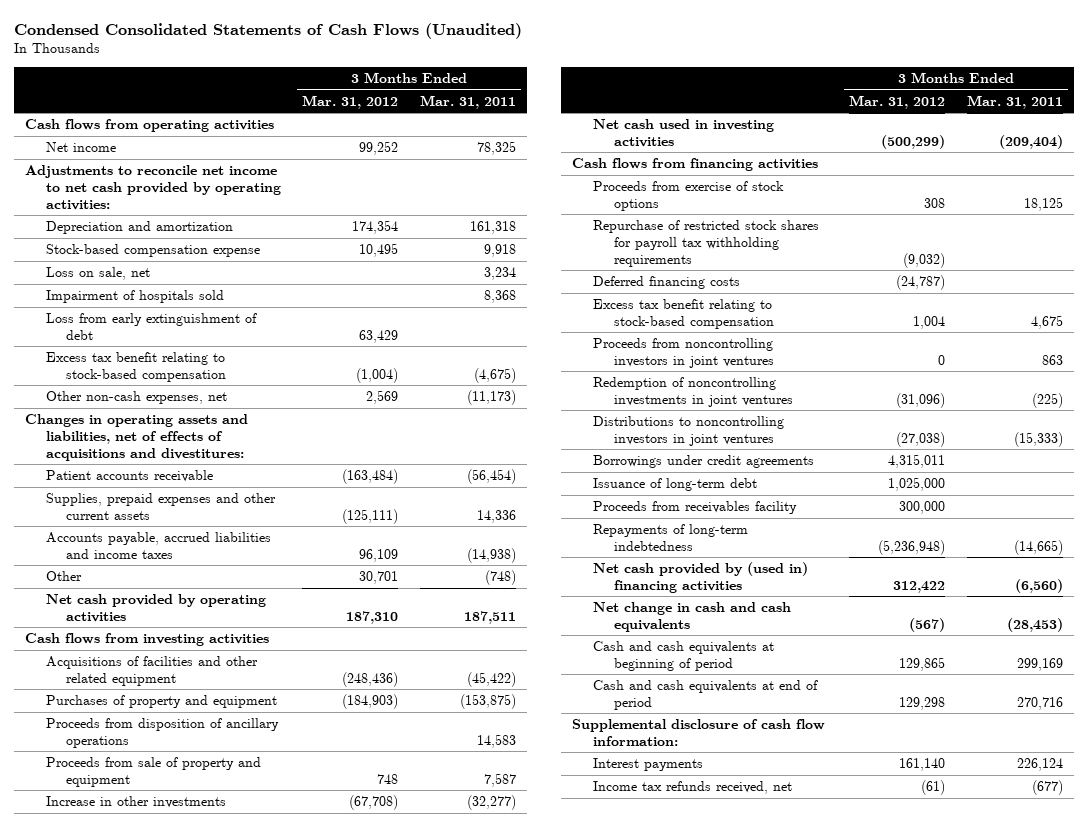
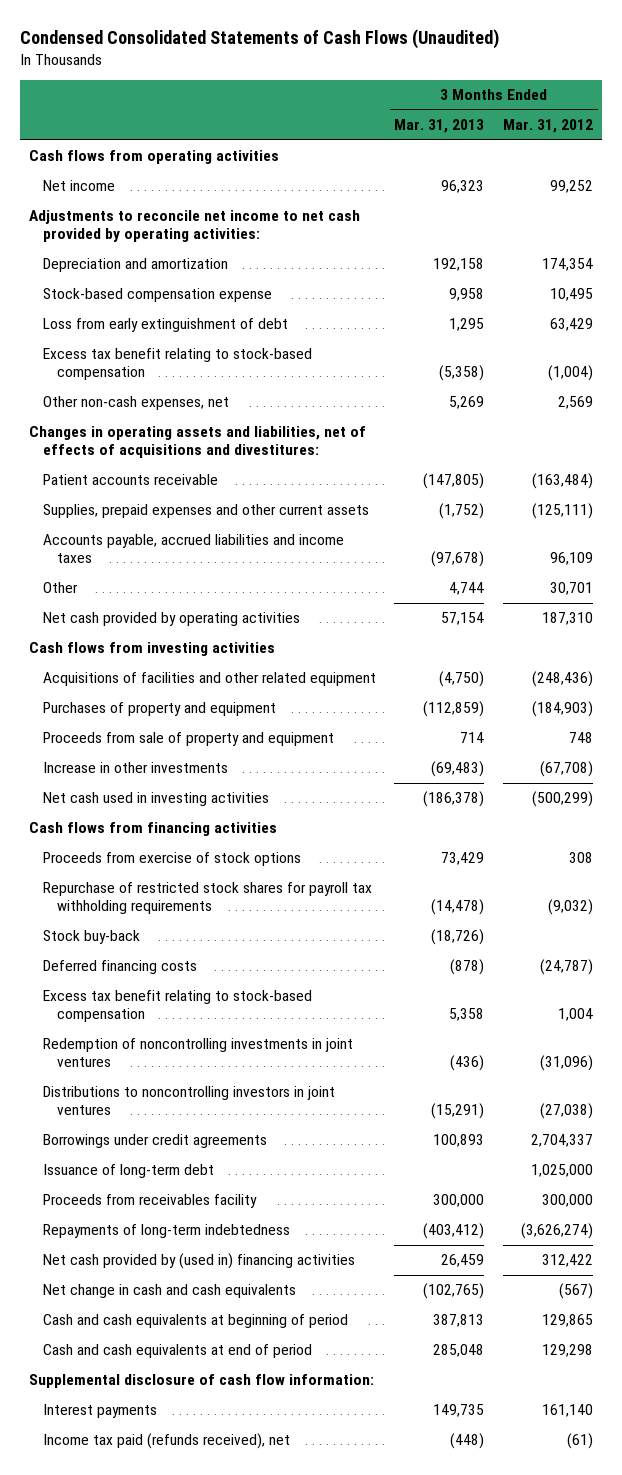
[419,94,516,109] Mar. 31, 2011 -> none
none -> [394,119,485,134] Mar. 31, 2013
[45,267,150,281] Loss on sale, net -> none
[45,290,224,304] Impairment of hospitals sold -> none
[45,718,279,748] Proceeds from disposition of ancillary operations -> none
none -> [42,930,140,945] Stock buy-back
[592,338,774,368] Proceeds from noncontrolling investors in joint ventures -> none
[888,454,946,469] 4,315,011 -> [531,1134,594,1148] 2,704,337
[878,539,946,555] (5,236,948) -> [521,1223,594,1240] (3,626,274)
[592,781,792,795] Income tax refunds received, net -> [42,1433,290,1450] Income tax paid (refunds received), net

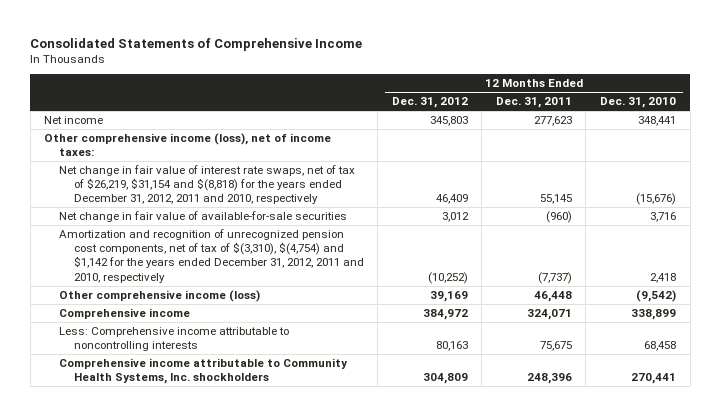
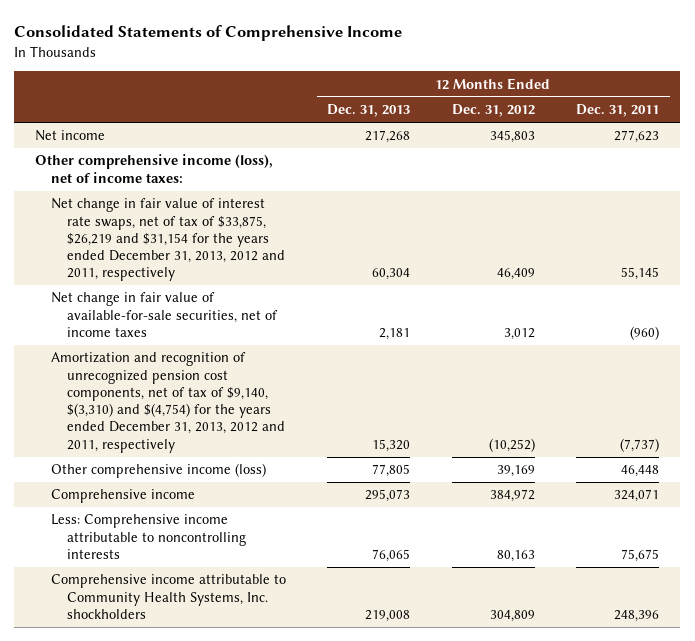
[599,97,676,109] Dec. 31, 2010 -> none
none -> [327,104,411,118] Dec. 31, 2013
[58,164,355,205] Net change in fair value of interest rate swaps, net of tax of $26,219, $31,154 and $(8,818) for the years ended December 31, 2012, 2011 and 2010, respectively -> [50,198,285,282] Net change in fair value of interest rate swaps, net of tax of $33,875, $26,219 and $31,154 for the years ended December 31, 2013, 2012 and 2011, respectively
[58,210,347,222] Net change in fair value of available-for-sale securities -> [50,292,278,337] Net change in fair value of available-for-sale securities, net of income taxes
[58,228,364,283] Amortization and recognition of unrecognized pension cost components, net of tax of $(3,310), $(4,754) and $1,142 for the years ended December 31, 2012, 2011 and 2010, respectively -> [50,352,285,453] Amortization and recognition of unrecognized pension cost components, net of tax of $9,140, $(3,310) and $(4,754) for the years ended December 31, 2013, 2012 and 2011, respectively

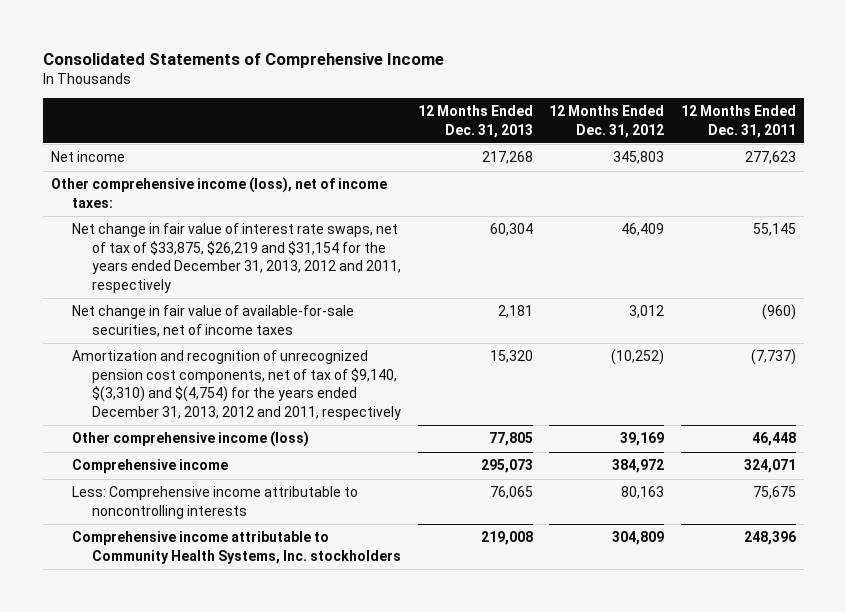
[50,574,286,619] Comprehensive income attributable to Community Health Systems, Inc. shockholders -> [71,531,402,564] Comprehensive income attributable to Community Health Systems, Inc. stockholders

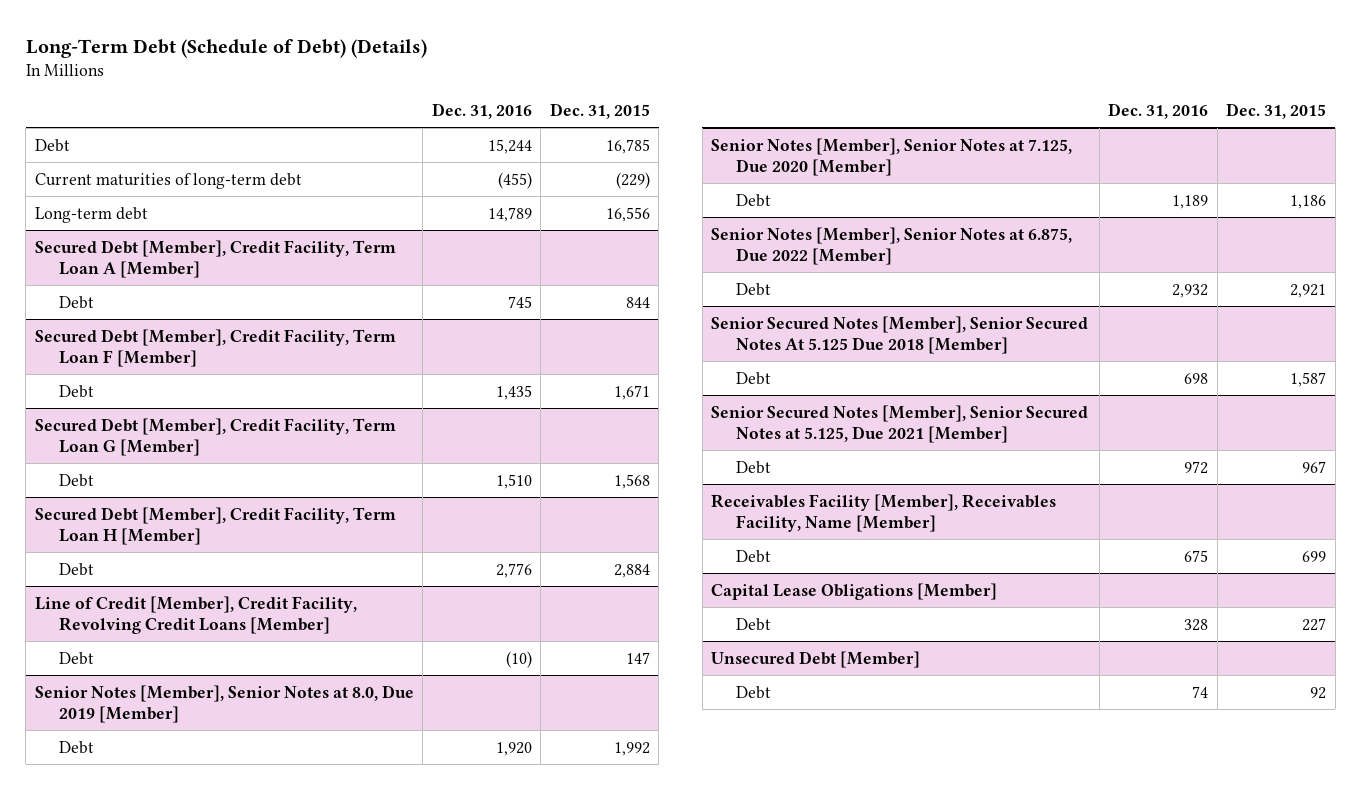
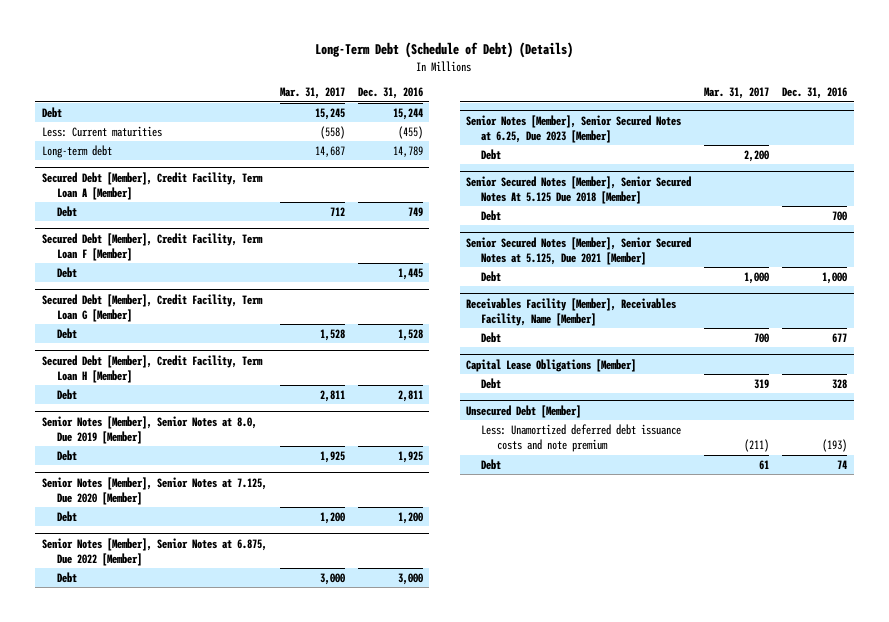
[549,102,650,119] Dec. 31, 2015 -> none
none -> [279,87,345,100] Mar. 31, 2017
[34,172,302,189] Current maturities of long-term debt -> [41,125,162,137] Less: Current maturities
[507,295,532,308] 745 -> [407,206,423,216] 749
[495,384,532,400] 1,435 -> [397,267,423,280] 1,445
[495,473,532,489] 1,510 -> [397,328,423,341] 1,528
[34,595,357,634] Line of Credit [Member], Credit Facility, Revolving Credit Loans [Member] -> none
[59,651,95,665] Debt -> none
[495,562,532,578] 2,776 -> [397,389,423,402] 2,811
[495,741,532,756] 1,920 -> [397,450,423,463] 1,925
[1172,194,1209,209] 1,189 -> [397,511,423,524] 1,200
[1172,283,1209,298] 2,932 -> [397,572,423,585] 3,000
none -> [466,114,682,144] Senior Notes [Member], Senior Secured Notes at 6.25, Due 2023 [Member]
none -> [481,148,502,160] Debt
[1184,372,1209,384] 698 -> [832,210,848,221] 700
[1184,460,1209,474] 972 -> [822,271,848,284] 1,000
[1184,549,1209,562] 675 -> [832,332,848,343] 677
none -> [481,423,682,453] Less: Unamortized deferred debt issuance costs and note premium

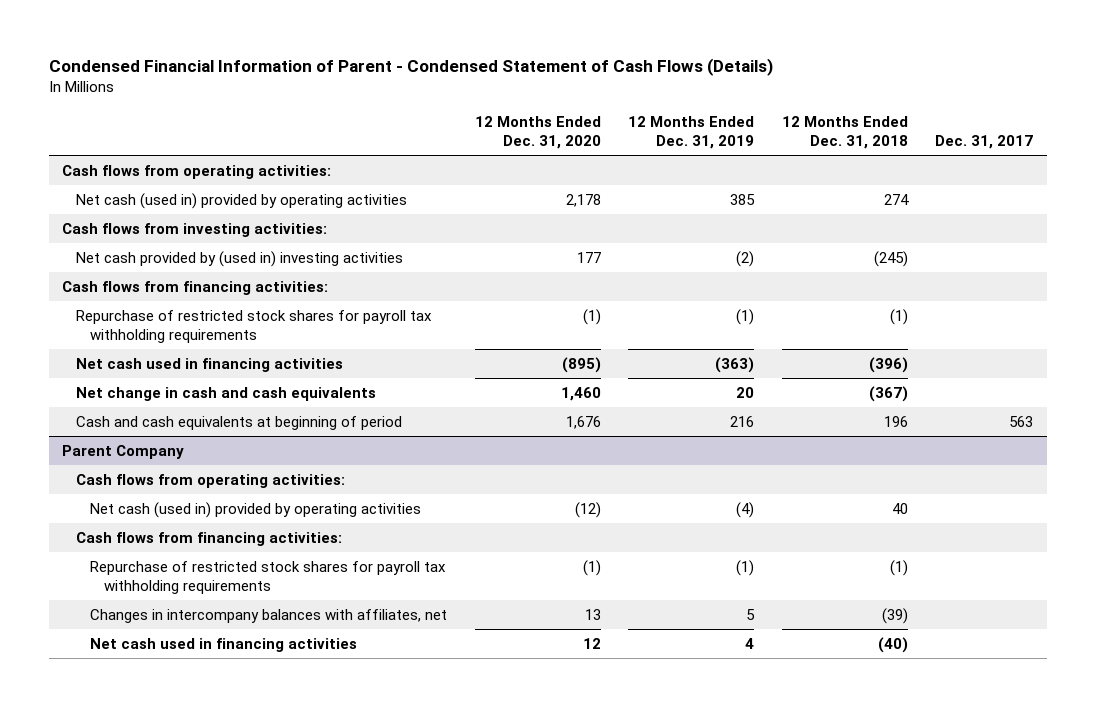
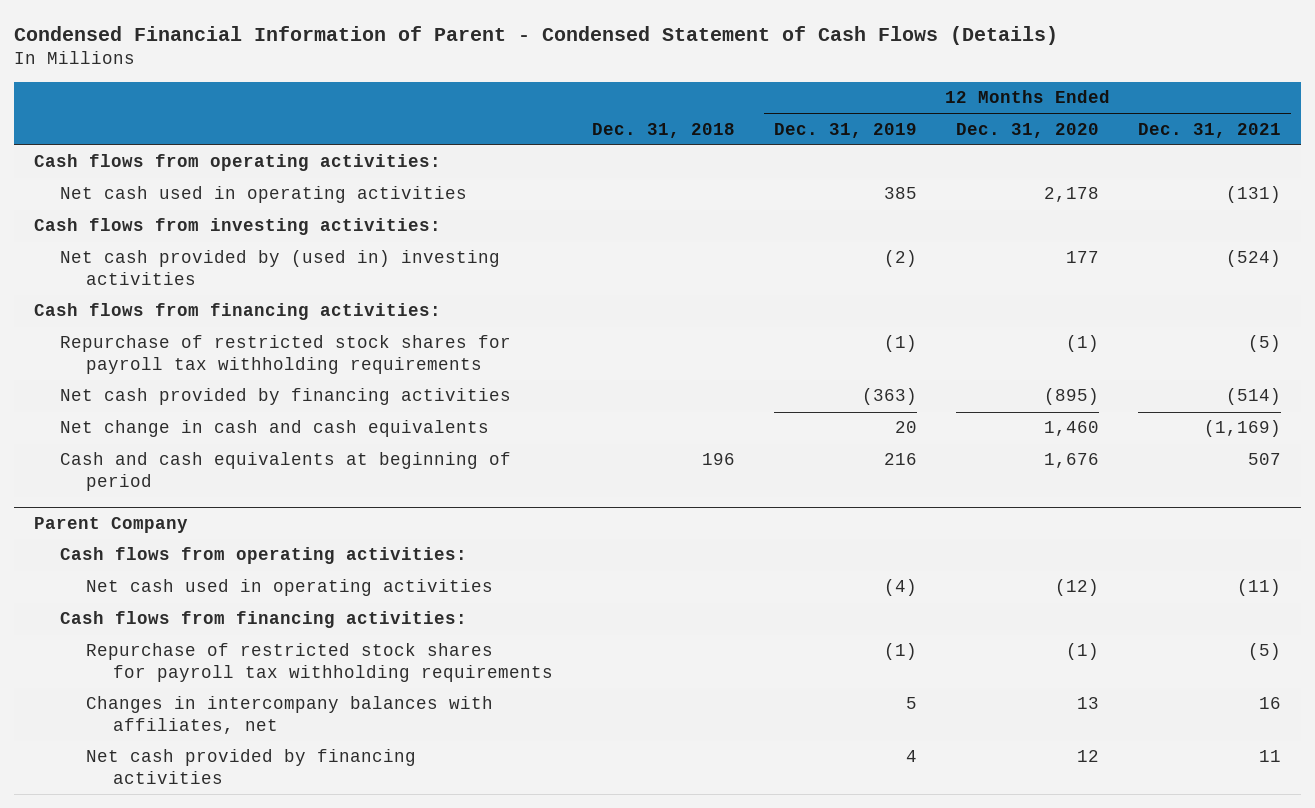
[781,115,908,149] 12 Months Ended Dec. 31, 2018 -> none
[935,134,1034,149] Dec. 31, 2017 -> none
none -> [591,122,735,138] Dec. 31, 2018
none -> [1138,122,1282,138] Dec. 31, 2021
[76,192,408,209] Net cash (used in) provided by operating activities -> [60,186,468,204] Net cash used in operating activities
[76,357,344,372] Net cash used in financing activities -> [60,388,512,406] Net cash provided by financing activities
[90,501,422,518] Net cash (used in) provided by operating activities -> [86,579,494,597] Net cash used in operating activities
[90,637,358,652] Net cash used in financing activities -> [86,749,417,785] Net cash provided by financing activities

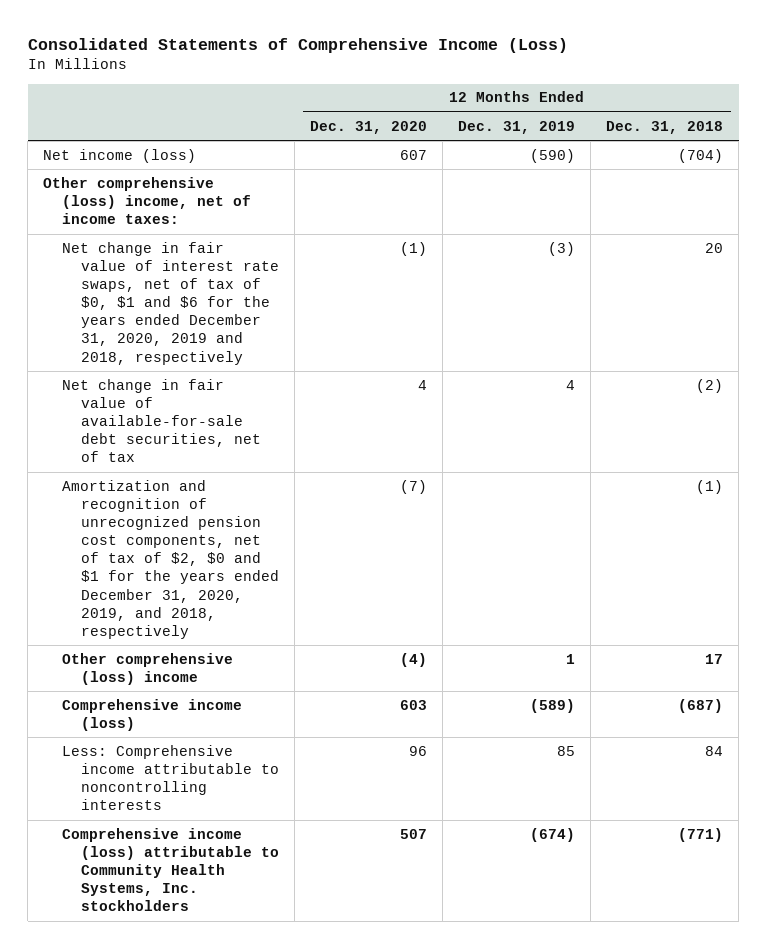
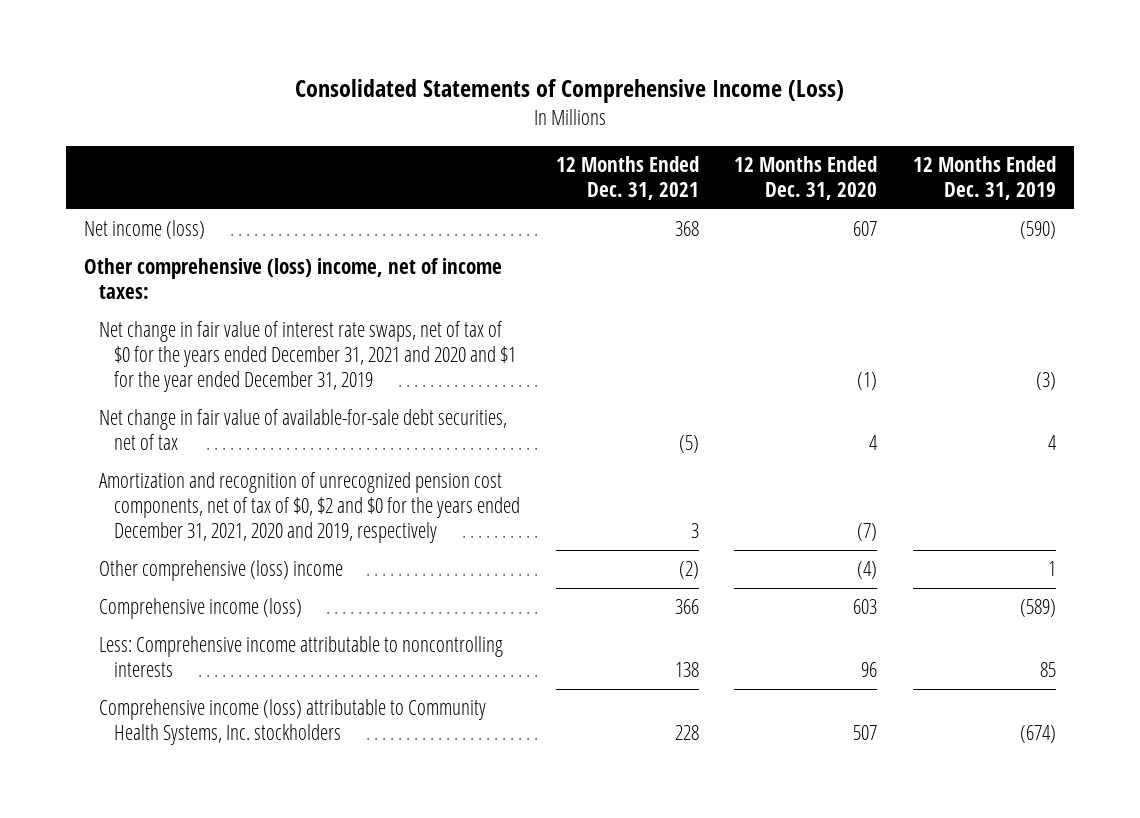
[606,120,724,134] Dec. 31, 2018 -> none
none -> [555,156,699,200] 12 Months Ended Dec. 31, 2021
[62,241,280,365] Net change in fair value of interest rate swaps, net of tax of $0, $1 and $6 for the years ended December 31, 2020, 2019 and 2018, respectively -> [98,321,517,392] Net change in fair value of interest rate swaps, net of tax of $0 for the years ended December 31, 2021 and 2020 and $1 for the year ended December 31, 2019
[62,479,280,639] Amortization and recognition of unrecognized pension cost components, net of tax of $2, $0 and $1 for the years ended December 31, 2020, 2019, and 2018, respectively -> [98,472,521,543] Amortization and recognition of unrecognized pension cost components, net of tax of $0, $2 and $0 for the years ended December 31, 2021, 2020 and 2019, respectively

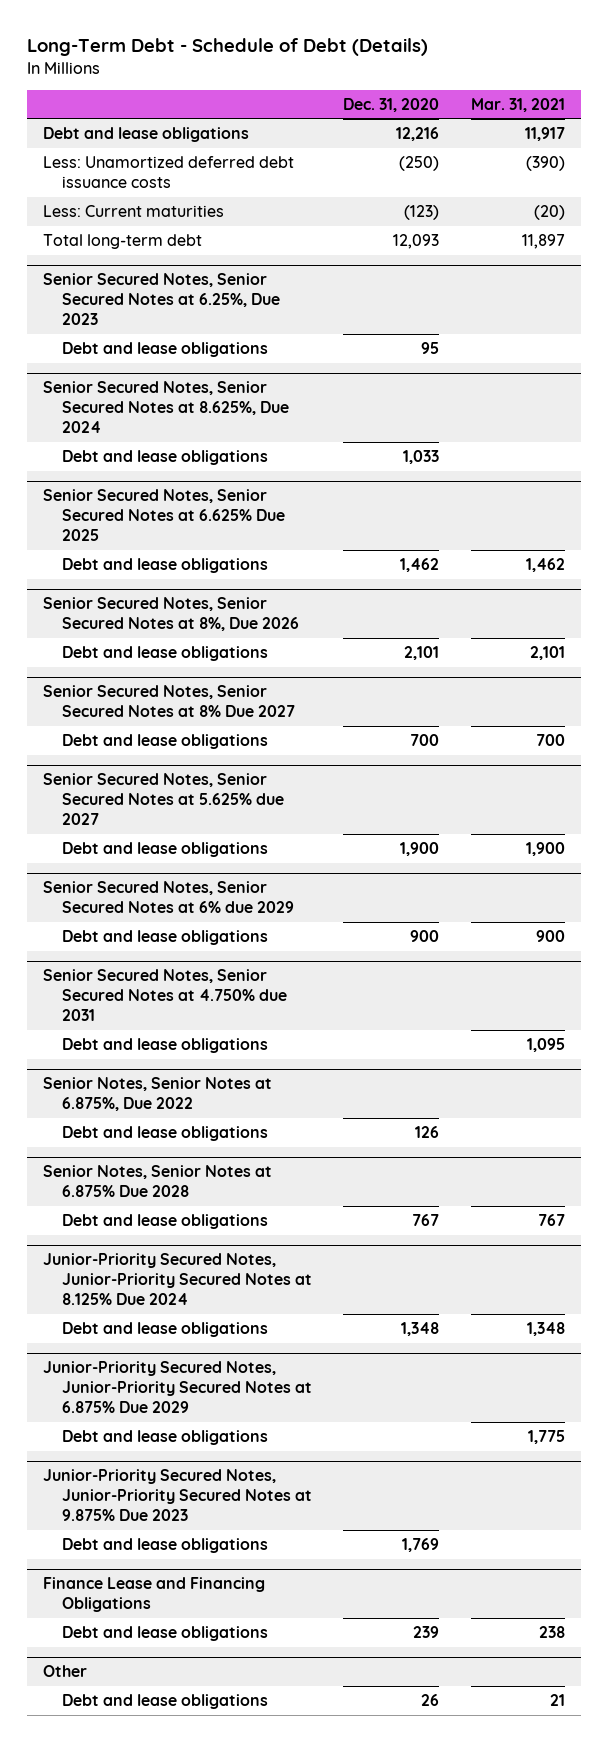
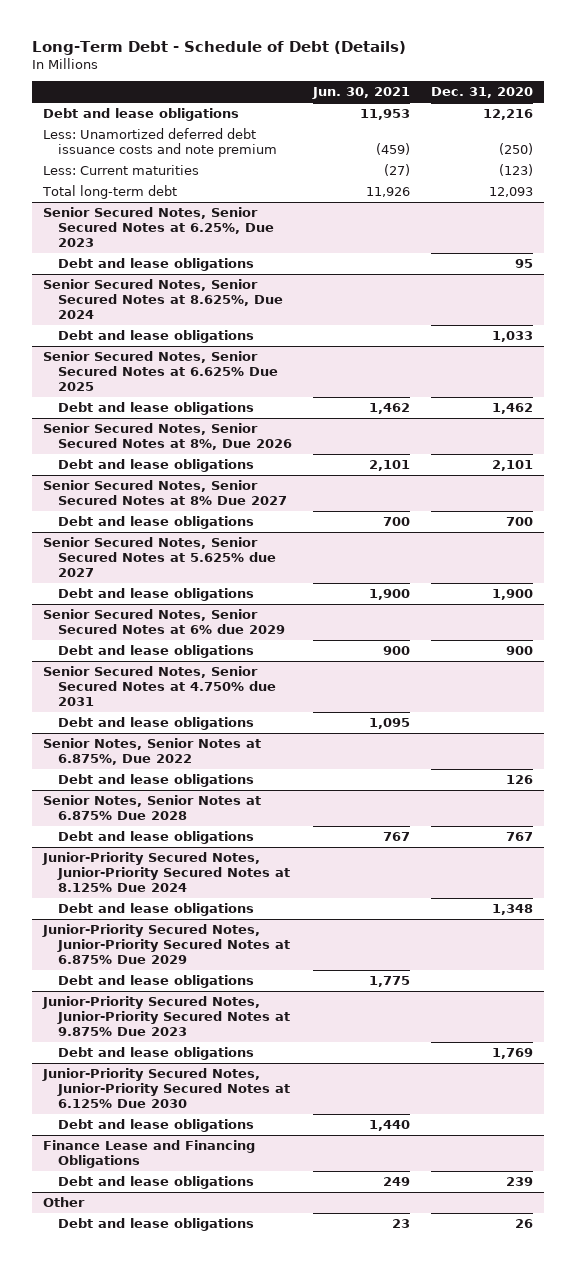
[470,97,565,112] Mar. 31, 2021 -> none
none -> [312,87,411,100] Jun. 30, 2021
[43,156,295,189] Less: Unamortized deferred debt issuance costs -> [42,128,277,158] Less: Unamortized deferred debt issuance costs and note premium
none -> [41,1068,290,1109] Junior-Priority Secured Notes, Junior-Priority Secured Notes at 6.125% Due 2030
none -> [57,1119,254,1133] Debt and lease obligations

